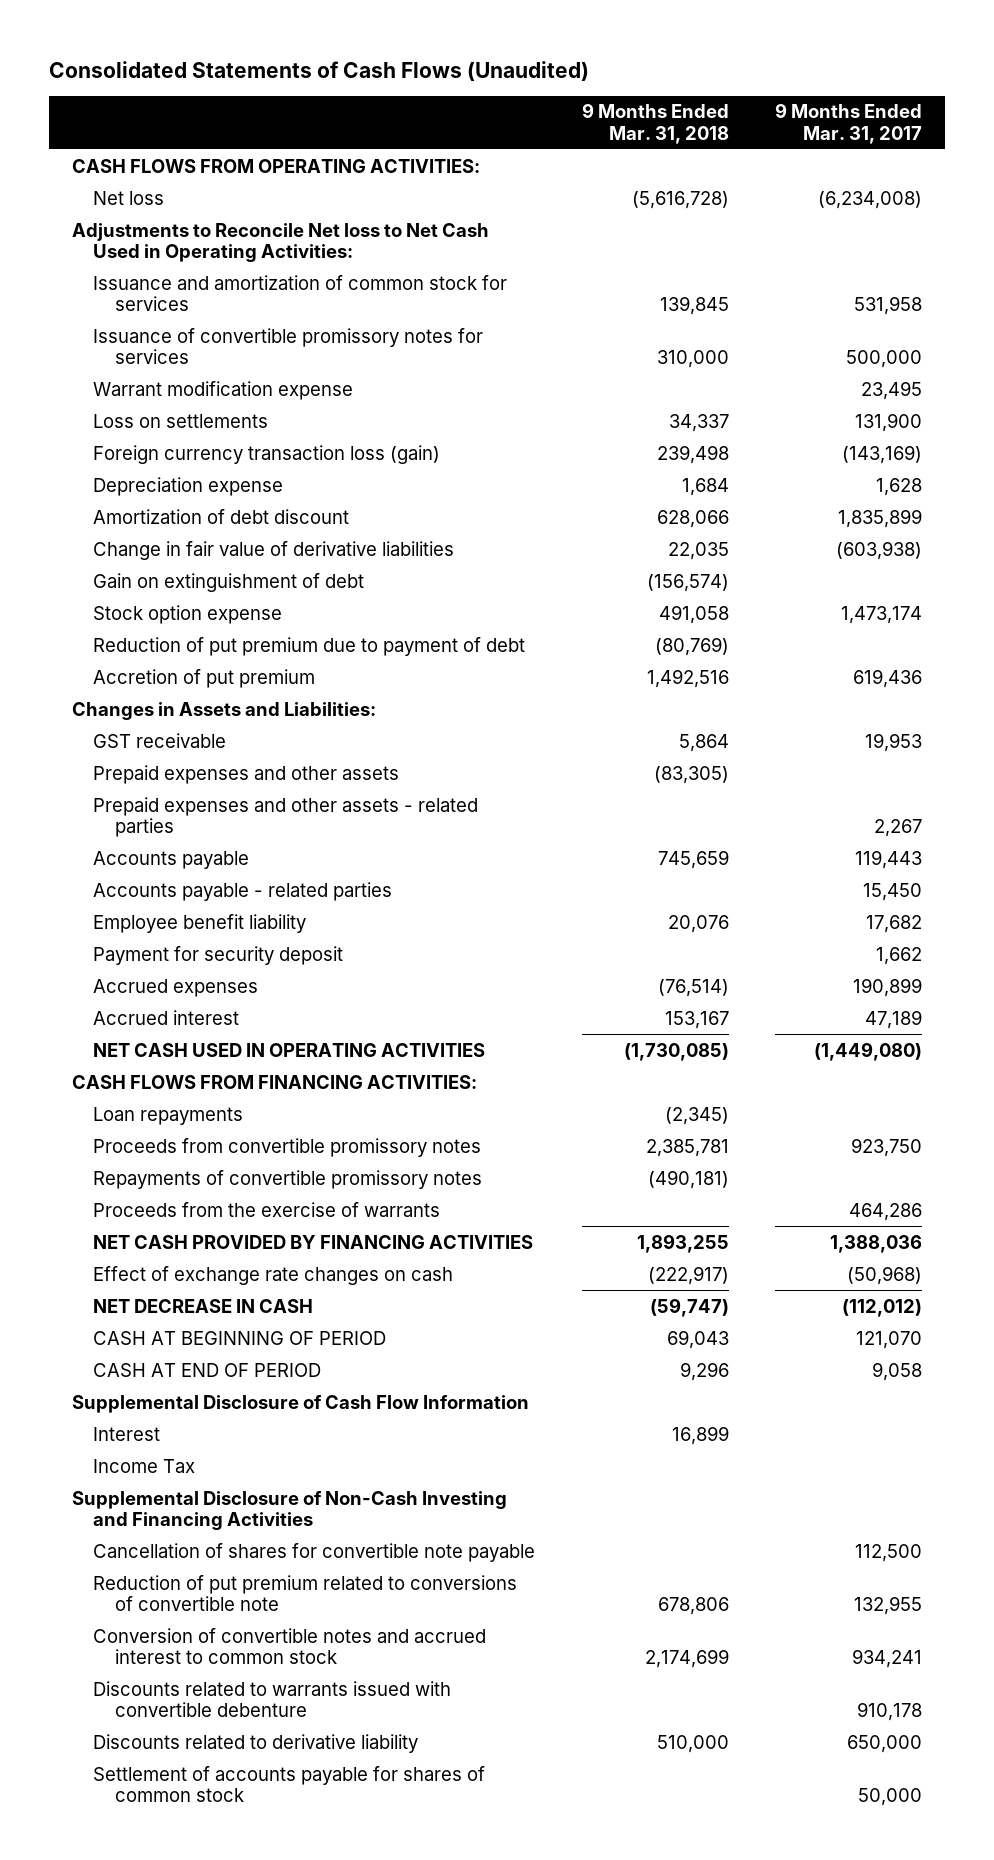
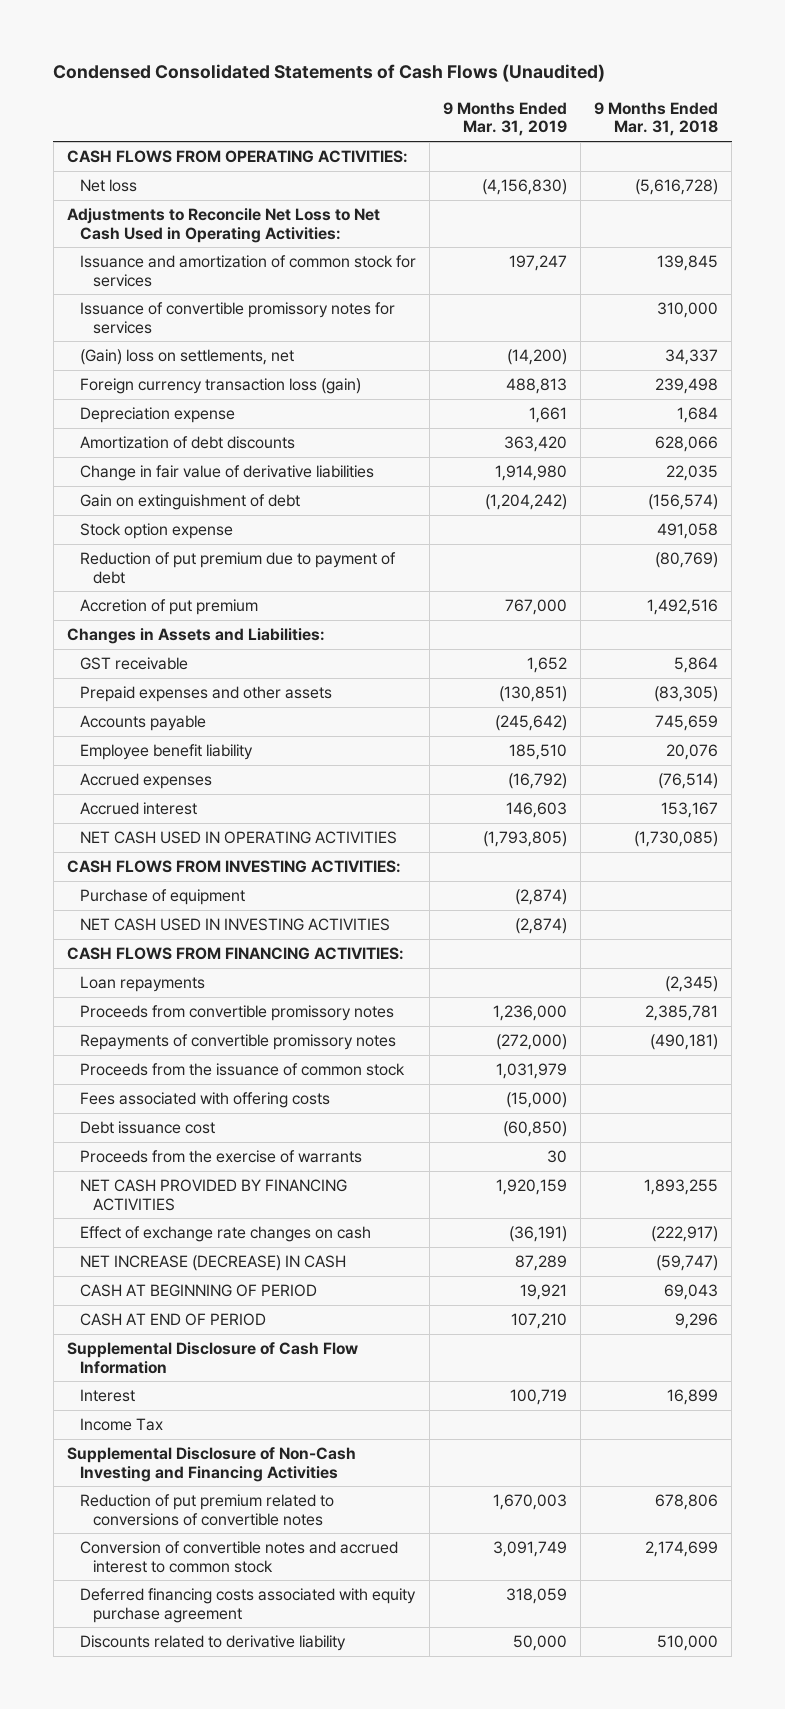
[48,60,589,81] Consolidated Statements of Cash Flows (Unaudited) -> [53,63,606,82] Condensed Consolidated Statements of Cash Flows (Unaudited)
[774,103,922,144] 9 Months Ended Mar. 31, 2017 -> none
none -> [443,101,568,137] 9 Months Ended Mar. 31, 2019
[72,222,490,262] Adjustments to Reconcile Net loss to Net Cash Used in Operating Activities: -> [66,208,380,243] Adjustments to Reconcile Net Loss to Net Cash Used in Operating Activities:
[93,380,354,400] Warrant modification expense -> none
[93,413,269,428] Loss on settlements -> [80,349,295,366] (Gain) loss on settlements, net
[93,508,350,524] Amortization of debt discount -> [80,436,296,450] Amortization of debt discounts
[93,796,479,837] Prepaid expenses and other assets - related parties -> none
[93,881,393,901] Accounts payable - related parties -> none
[93,945,344,965] Payment for security deposit -> none
none -> [66,860,401,874] CASH FLOWS FROM INVESTING ACTIVITIES:
none -> [80,889,246,906] Purchase of equipment
none -> [80,918,391,932] NET CASH USED IN INVESTING ACTIVITIES
none -> [80,1063,406,1077] Proceeds from the issuance of common stock
none -> [80,1092,331,1109] Fees associated with offering costs
none -> [80,1121,216,1135] Debt issuance cost
[93,1298,314,1313] NET DECREASE IN CASH -> [80,1255,347,1272] NET INCREASE (DECREASE) IN CASH
[93,1542,536,1562] Cancellation of shares for convertible note payable -> none
[93,1574,518,1611] Reduction of put premium related to conversions of convertible note -> [80,1494,335,1526] Reduction of put premium related to conversions of convertible notes
[93,1680,452,1717] Discounts related to warrants issued with convertible debenture -> none
none -> [80,1588,417,1623] Deferred financing costs associated with equity purchase agreement
[93,1765,486,1802] Settlement of accounts payable for shares of common stock -> none

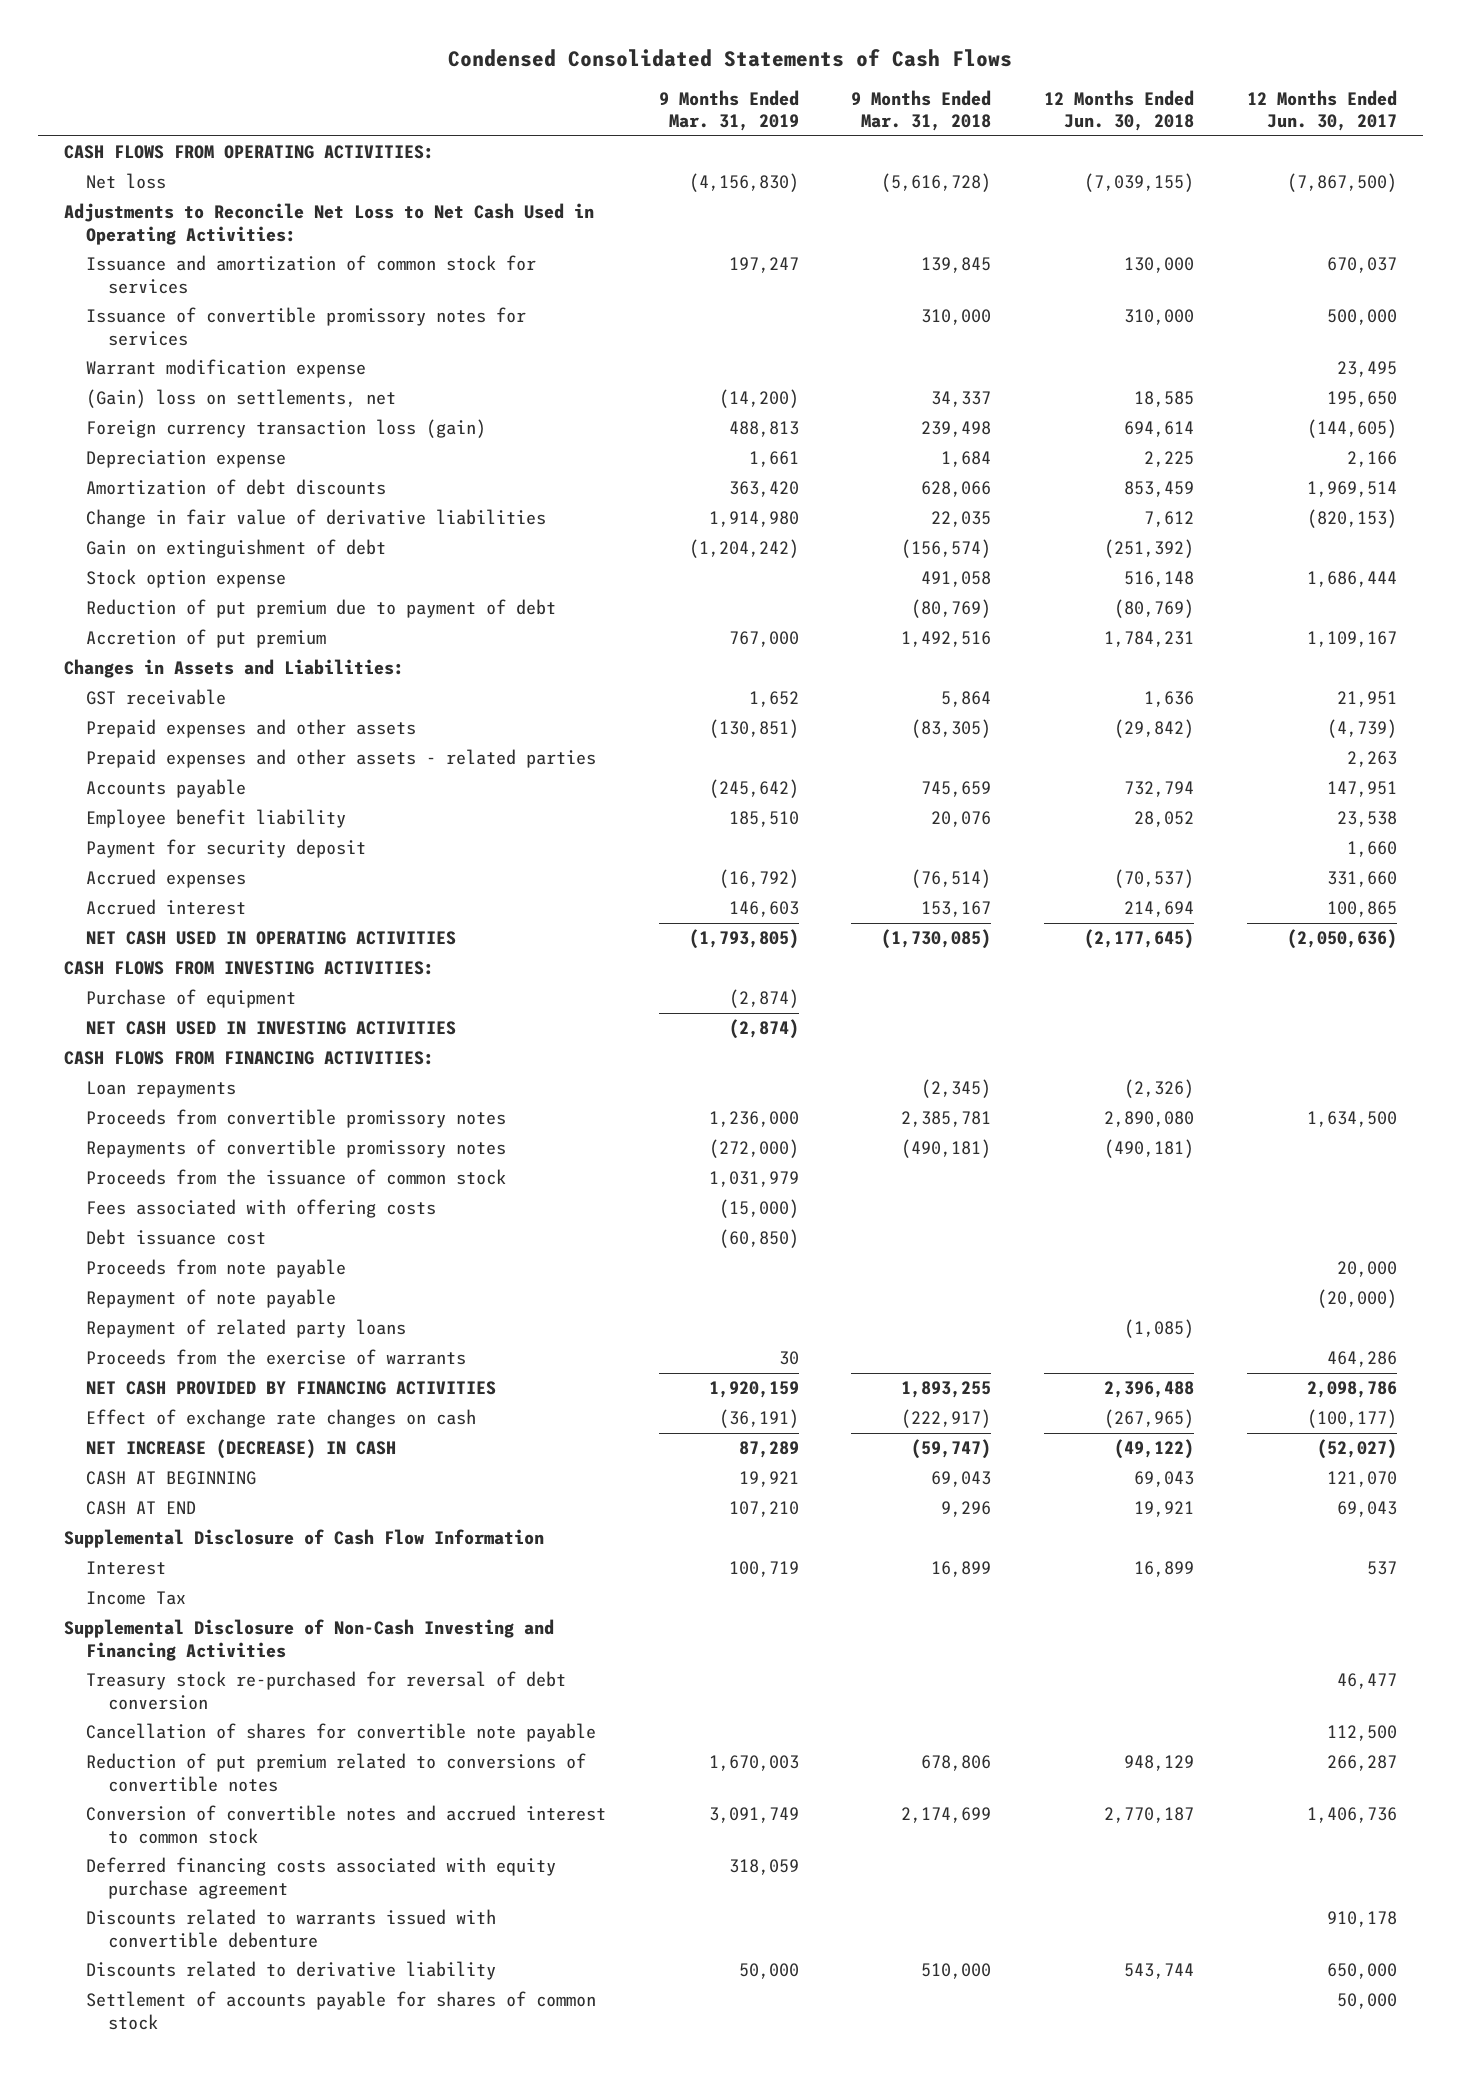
[53,63,606,82] Condensed Consolidated Statements of Cash Flows (Unaudited) -> [448,48,1013,67] Condensed Consolidated Statements of Cash Flows
none -> [1044,89,1195,132] 12 Months Ended Jun. 30, 2018
none -> [1246,89,1397,132] 12 Months Ended Jun. 30, 2017
none -> [86,359,367,379] Warrant modification expense
none -> [86,749,597,769] Prepaid expenses and other assets - related parties
none -> [86,839,367,859] Payment for security deposit
none -> [86,1259,347,1279] Proceeds from note payable
none -> [86,1289,337,1309] Repayment of note payable
none -> [86,1319,407,1339] Repayment of related party loans
[80,1284,318,1298] CASH AT BEGINNING OF PERIOD -> [86,1471,257,1486] CASH AT BEGINNING
[80,1313,267,1327] CASH AT END OF PERIOD -> [86,1501,197,1516] CASH AT END
none -> [86,1671,567,1710] Treasury stock re-purchased for reversal of debt conversion
none -> [86,1723,597,1743] Cancellation of shares for convertible note payable
none -> [86,1909,497,1948] Discounts related to warrants issued with convertible debenture
none -> [86,1991,597,2030] Settlement of accounts payable for shares of common stock

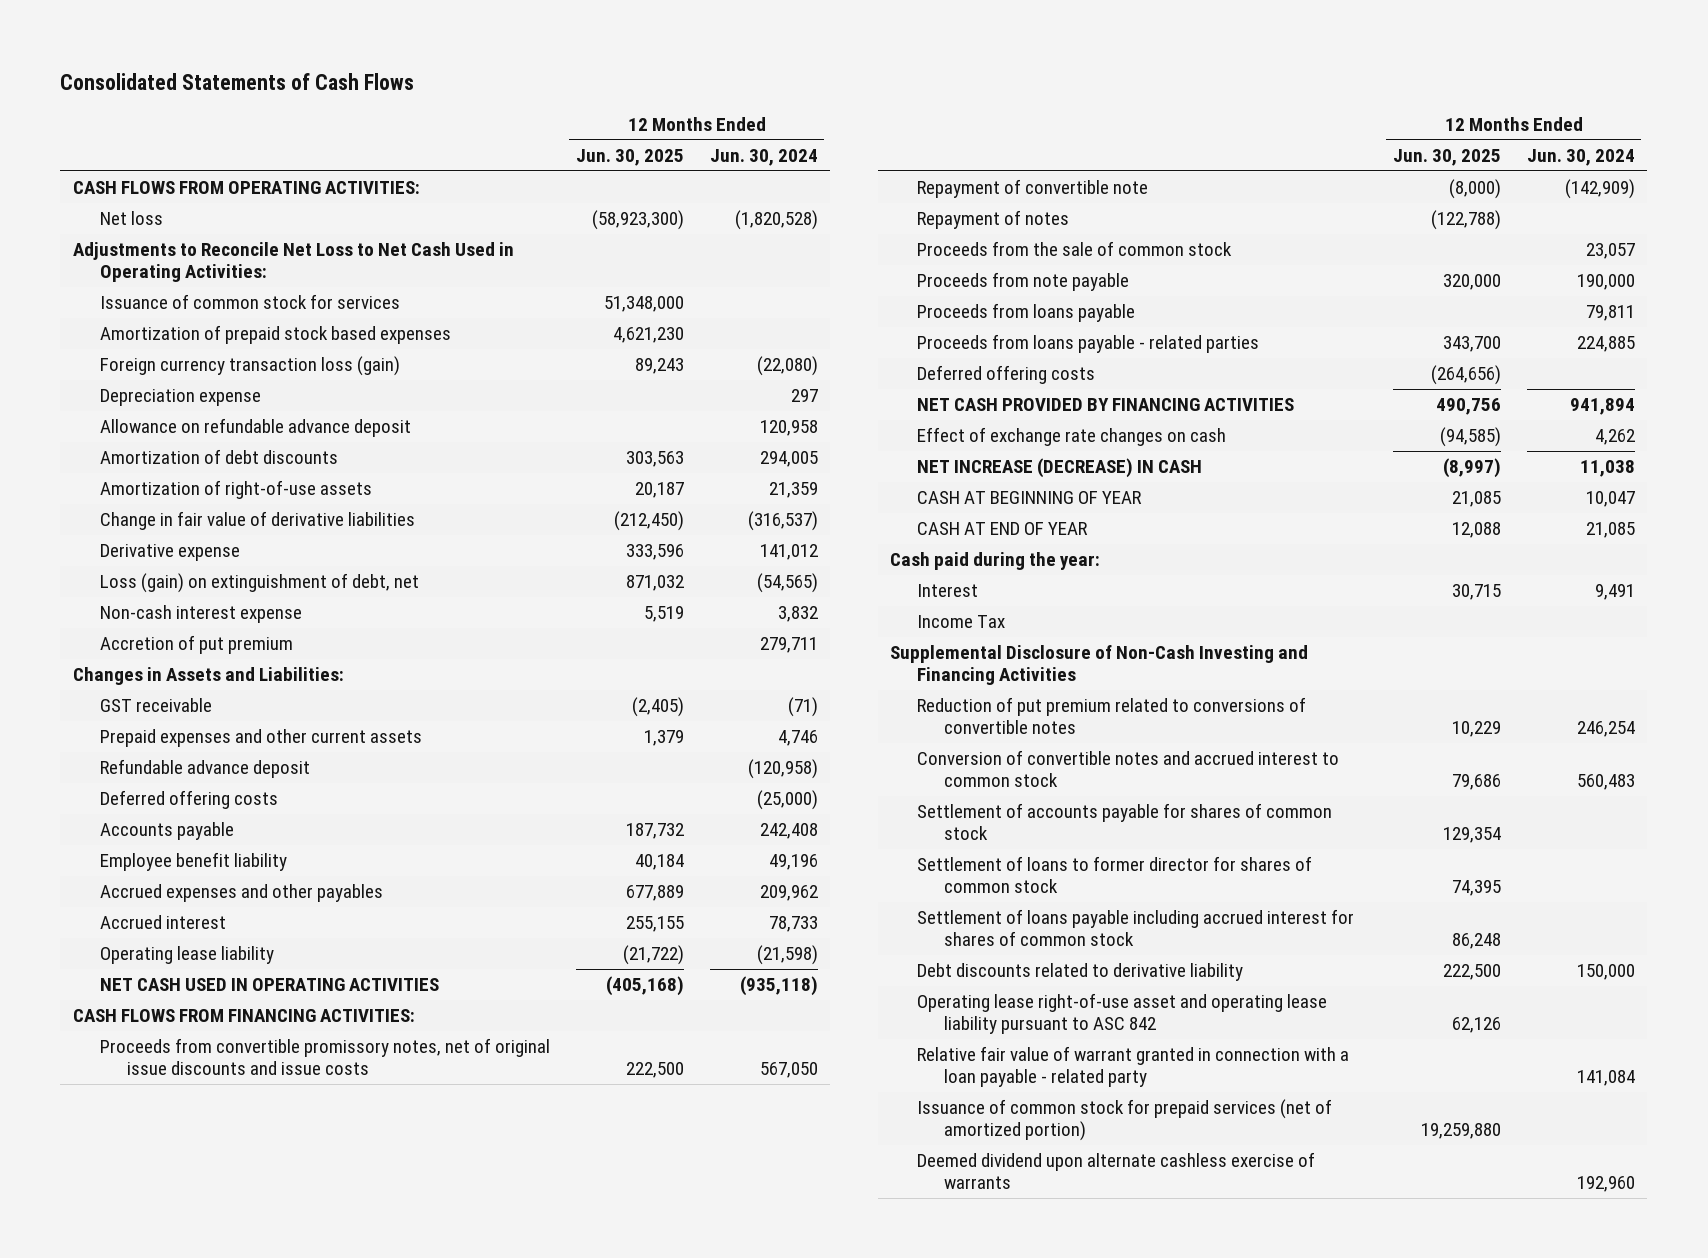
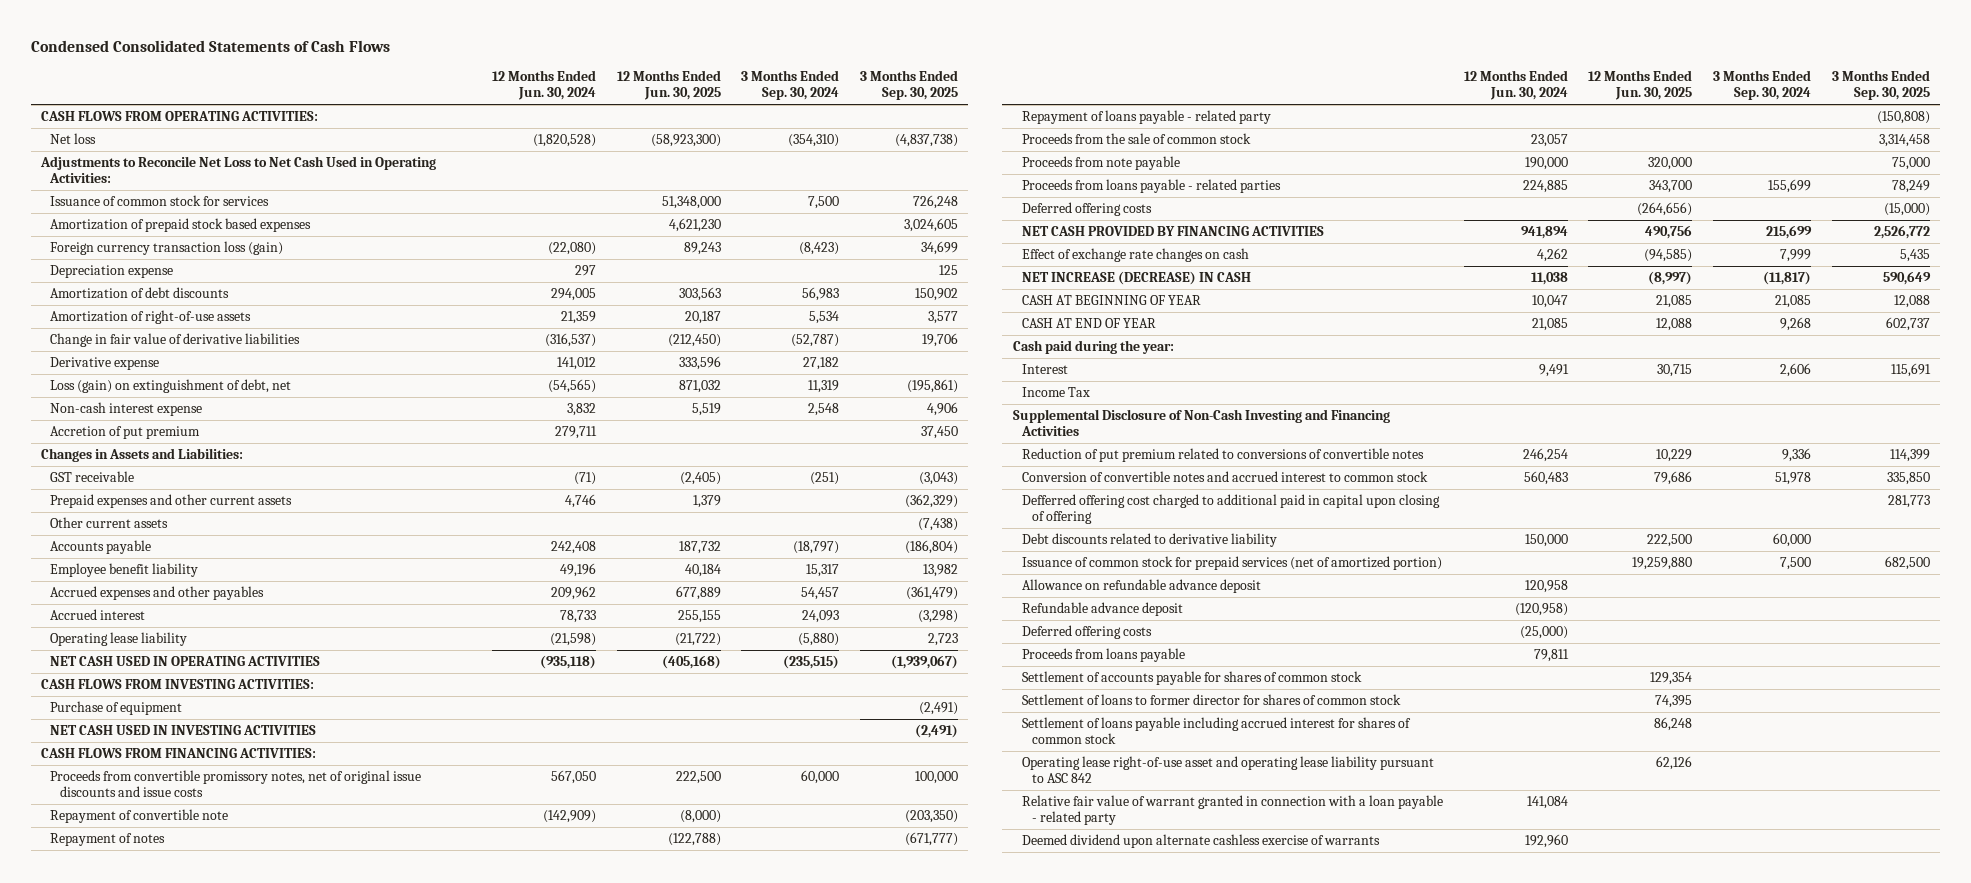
[60,72,415,90] Consolidated Statements of Cash Flows -> [30,39,390,52] Condensed Consolidated Statements of Cash Flows
none -> [741,70,840,101] 3 Months Ended Sep. 30, 2024
none -> [859,70,958,101] 3 Months Ended Sep. 30, 2025
none -> [50,516,169,528] Other current assets
none -> [40,678,314,689] CASH FLOWS FROM INVESTING ACTIVITIES:
none -> [50,700,183,715] Purchase of equipment
none -> [50,724,317,735] NET CASH USED IN INVESTING ACTIVITIES
none -> [1022,109,1272,124] Repayment of loans payable - related party
none -> [1022,493,1441,525] Defferred offering cost charged to additional paid in capital upon closing of offering
[916,963,1243,982] Debt discounts related to derivative liability -> [1022,532,1278,547] Debt discounts related to derivative liability
[916,1099,1332,1141] Issuance of common stock for prepaid services (net of amortized portion) -> [1022,555,1443,570] Issuance of common stock for prepaid services (net of amortized portion)
[99,418,411,438] Allowance on refundable advance deposit -> [1022,578,1262,593] Allowance on refundable advance deposit
[99,759,310,779] Refundable advance deposit -> [1022,601,1184,616] Refundable advance deposit
[99,790,278,810] Deferred offering costs -> [1022,624,1153,639] Deferred offering costs
[916,303,1135,323] Proceeds from loans payable -> [1022,647,1186,662] Proceeds from loans payable

